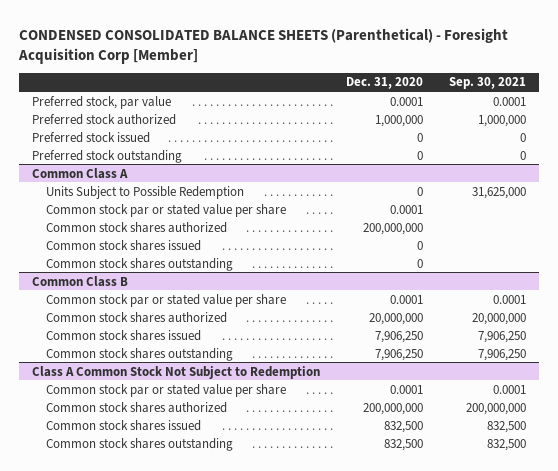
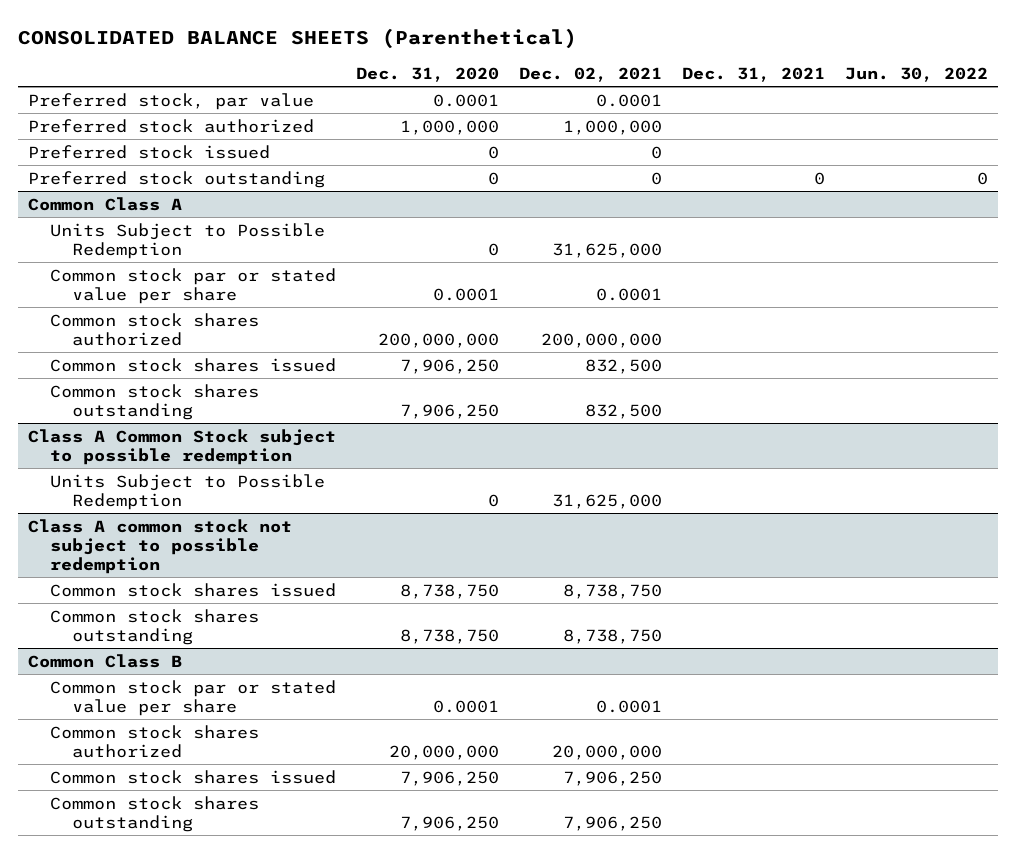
[18,27,509,64] CONDENSED CONSOLIDATED BALANCE SHEETS (Parenthetical) - Foresight Acquisition Corp [Member] -> [18,27,578,49] CONSOLIDATED BALANCE SHEETS (Parenthetical)
[448,77,526,90] Sep. 30, 2021 -> none
none -> [519,66,663,82] Dec. 02, 2021
none -> [682,66,826,82] Dec. 31, 2021
none -> [845,66,989,82] Jun. 30, 2022
[417,240,424,250] 0 -> [400,358,500,374] 7,906,250
[417,258,424,268] 0 -> [400,403,500,419] 7,906,250
none -> [28,428,337,465] Class A Common Stock subject to possible redemption
none -> [49,473,325,510] Units Subject to Possible Redemption
none -> [28,518,293,574] Class A common stock not subject to possible redemption
none -> [49,582,336,597] Common stock shares issued
none -> [49,608,259,645] Common stock shares outstanding
[32,365,321,379] Class A Common Stock Not Subject to Redemption -> none
[45,383,286,397] Common stock par or stated value per share -> none
[45,401,227,413] Common stock shares authorized -> none
[45,419,201,431] Common stock shares issued -> none
[45,437,233,451] Common stock shares outstanding -> none

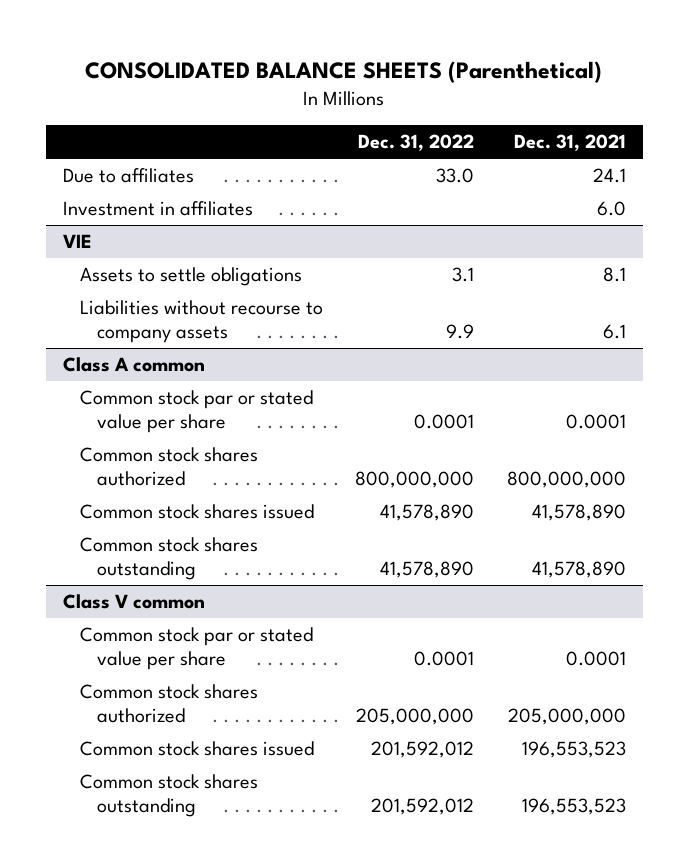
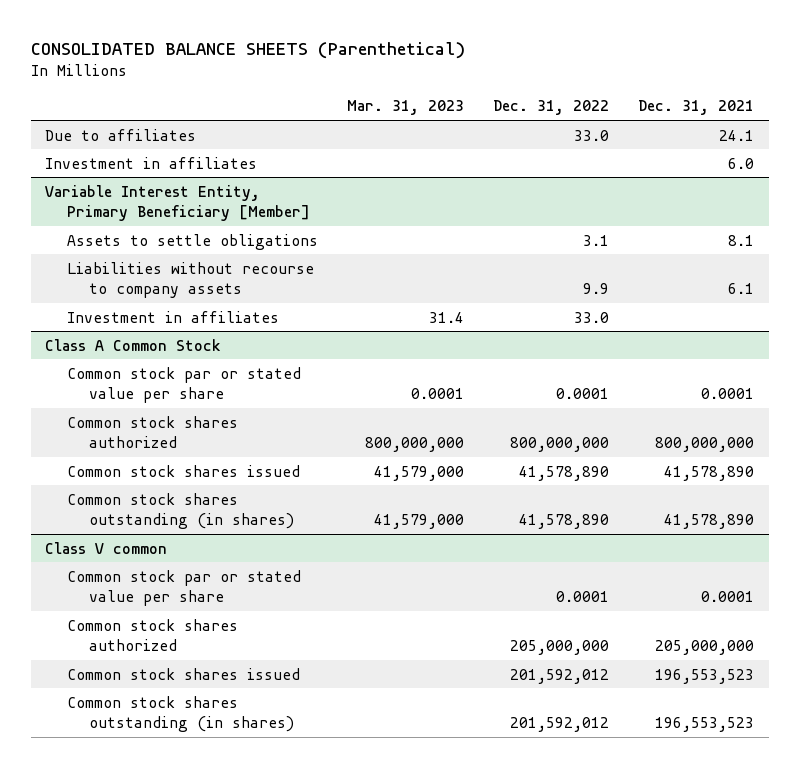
none -> [347,100,465,116] Mar. 31, 2023
[62,234,92,249] VIE -> [45,184,311,221] Variable Interest Entity, Primary Beneficiary [Member]
none -> [67,310,280,323] Investment in affiliates
[62,357,205,373] Class A common -> [45,338,222,351] Class A Common Stock
[79,537,258,581] Common stock shares outstanding -> [67,492,295,529] Common stock shares outstanding (in shares)
[79,774,258,818] Common stock shares outstanding -> [67,695,295,732] Common stock shares outstanding (in shares)

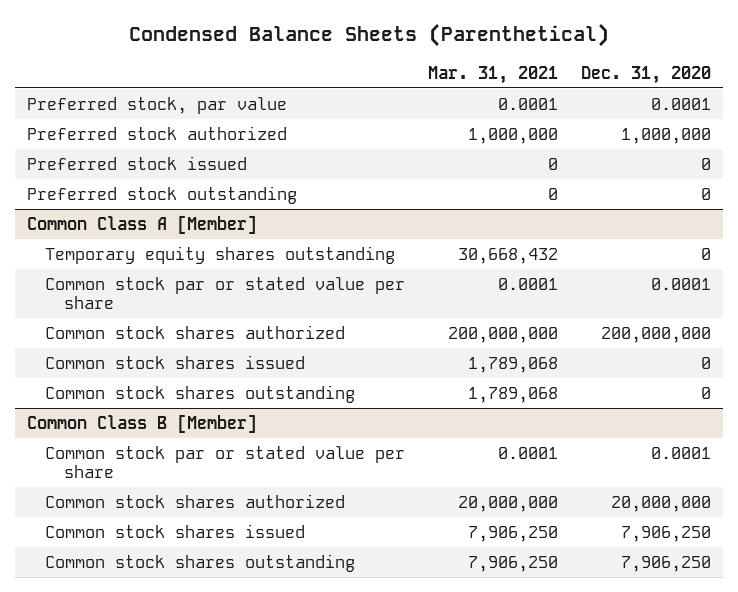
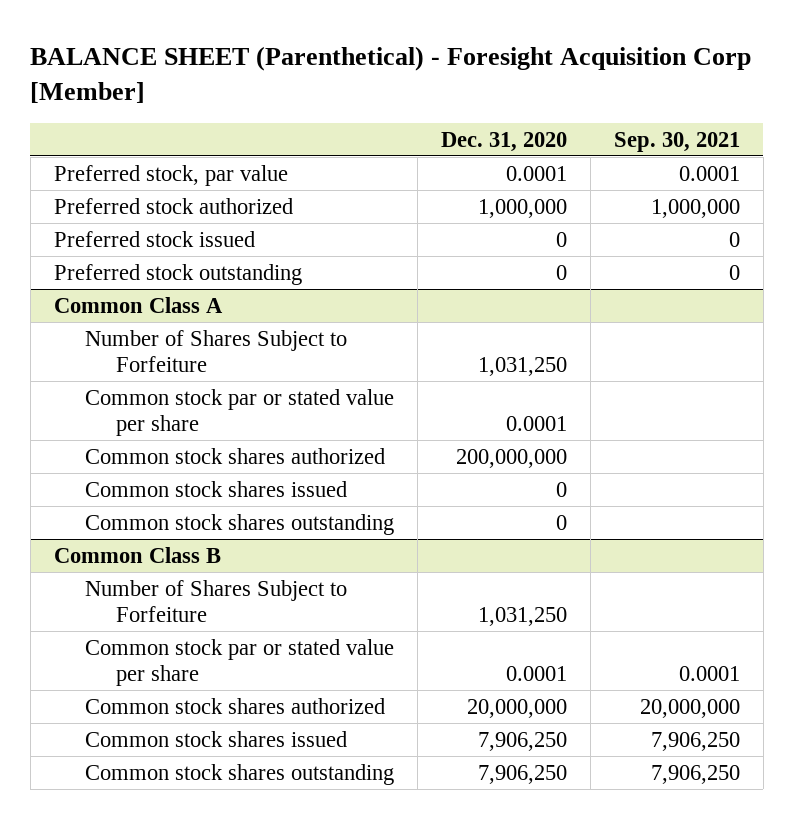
[129,23,610,48] Condensed Balance Sheets (Parenthetical) -> [30,46,752,104] BALANCE SHEET (Parenthetical) - Foresight Acquisition Corp [Member]
[428,65,559,84] Mar. 31, 2021 -> none
none -> [613,131,740,152] Sep. 30, 2021
[45,245,396,264] Temporary equity shares outstanding -> none
[26,214,257,234] Common Class A [Member] -> [53,296,223,313] Common Class A
none -> [84,329,347,373] Number of Shares Subject to Forfeiture
[26,413,257,433] Common Class B [Member] -> [53,546,221,563] Common Class B
none -> [84,579,347,623] Number of Shares Subject to Forfeiture

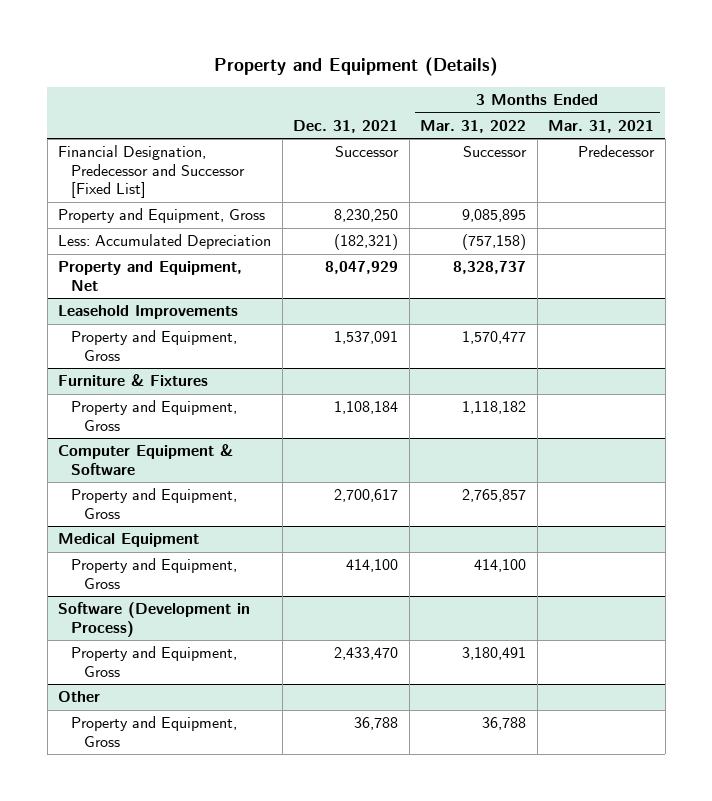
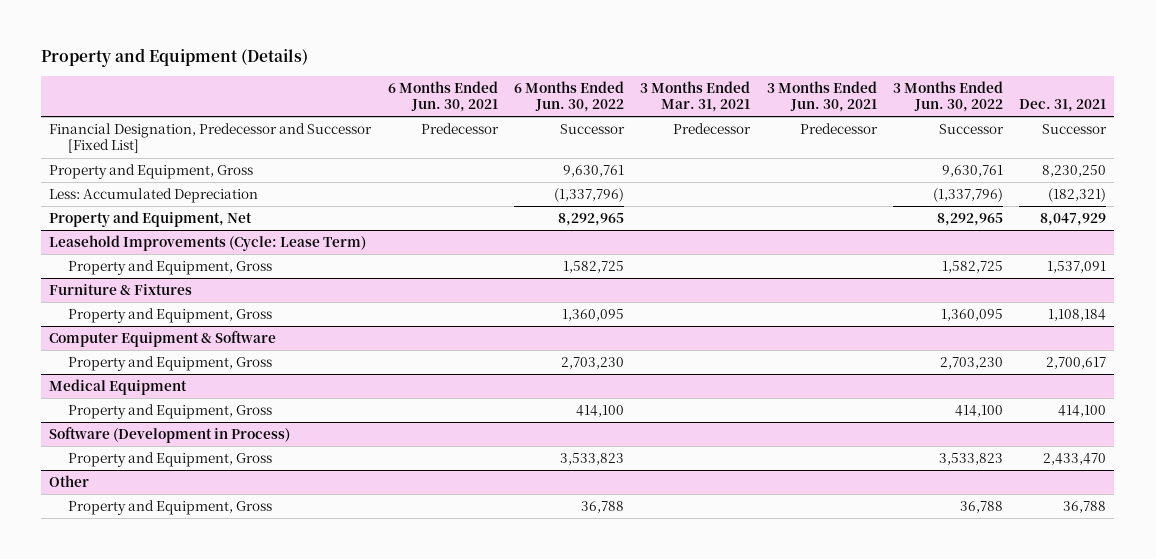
[420,119,527,133] Mar. 31, 2022 -> none
none -> [387,80,498,113] 6 Months Ended Jun. 30, 2021
none -> [513,80,624,113] 6 Months Ended Jun. 30, 2022
none -> [766,80,877,113] 3 Months Ended Jun. 30, 2021
none -> [892,80,1003,113] 3 Months Ended Jun. 30, 2022
[58,305,239,320] Leasehold Improvements -> [49,235,367,252] Leasehold Improvements (Cycle: Lease Term)

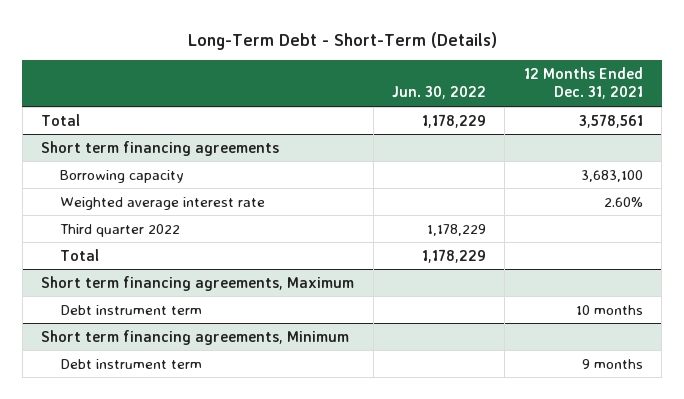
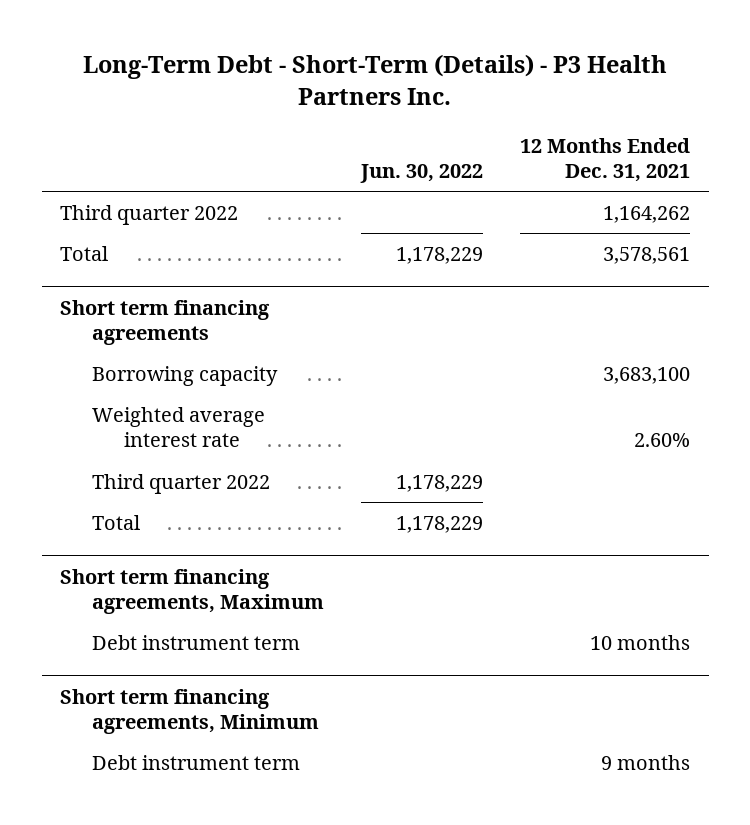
[188,31,498,50] Long-Term Debt - Short-Term (Details) -> [83,54,668,105] Long-Term Debt - Short-Term (Details) - P3 Health Partners Inc.
none -> [60,204,239,225] Third quarter 2022

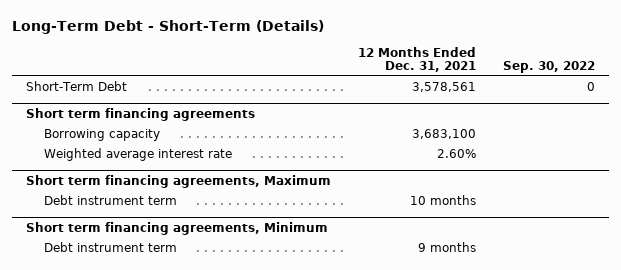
[83,54,668,105] Long-Term Debt - Short-Term (Details) - P3 Health Partners Inc. -> [12,19,325,34] Long-Term Debt - Short-Term (Details)
[360,163,484,183] Jun. 30, 2022 -> none
none -> [503,61,596,74] Sep. 30, 2022
[60,204,239,225] Third quarter 2022 -> none
[60,245,109,261] Total -> [25,81,127,92] Short-Term Debt
[91,473,270,494] Third quarter 2022 -> none
[91,514,140,530] Total -> none

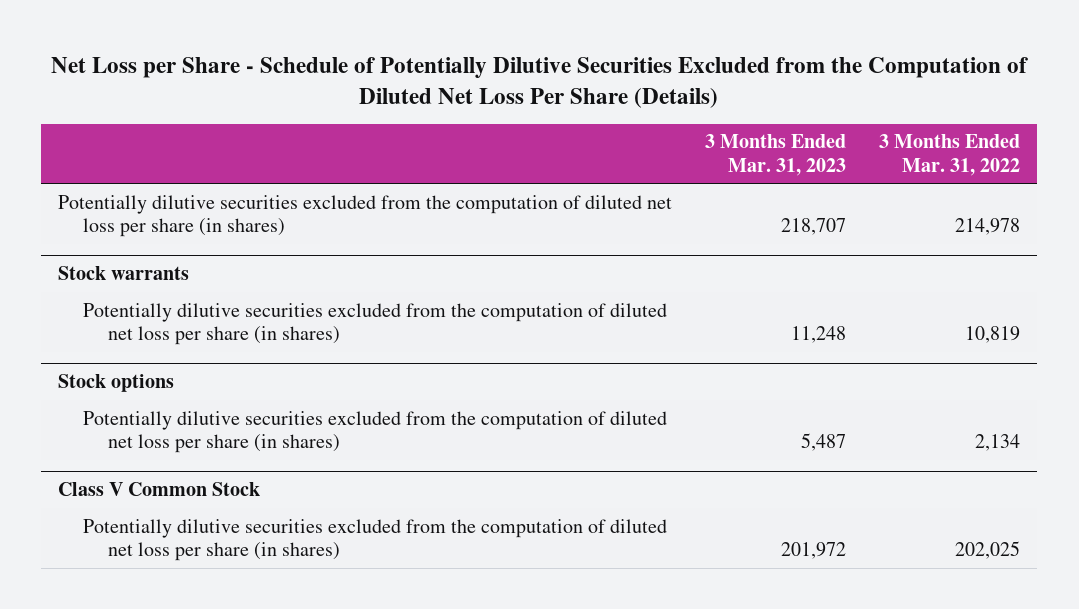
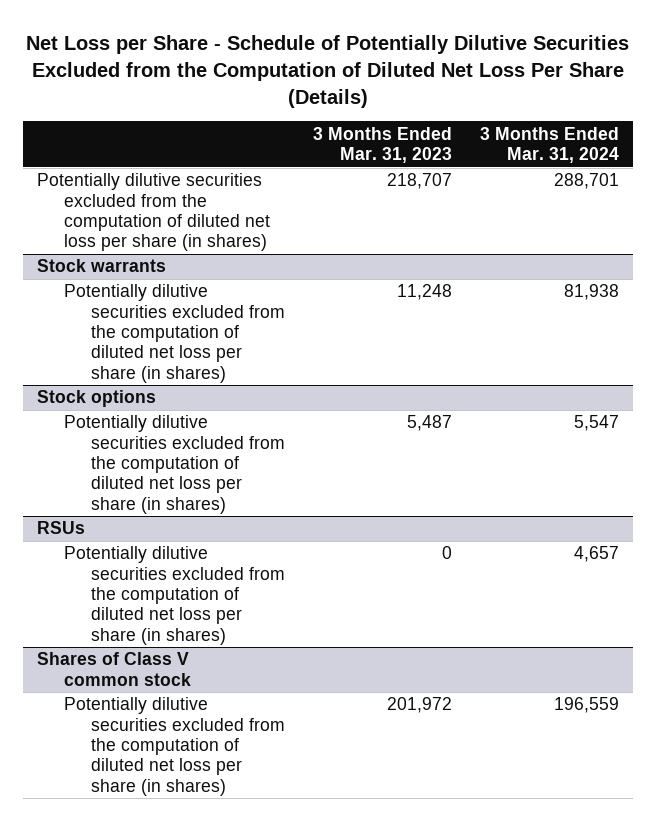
[879,134,1021,176] 3 Months Ended Mar. 31, 2022 -> none
none -> [479,126,619,164] 3 Months Ended Mar. 31, 2024
none -> [36,521,85,535] RSUs
none -> [63,546,286,645] Potentially dilutive securities excluded from the computation of diluted net loss per share (in shares)
[58,482,261,497] Class V Common Stock -> [36,652,191,686] Shares of Class V common stock

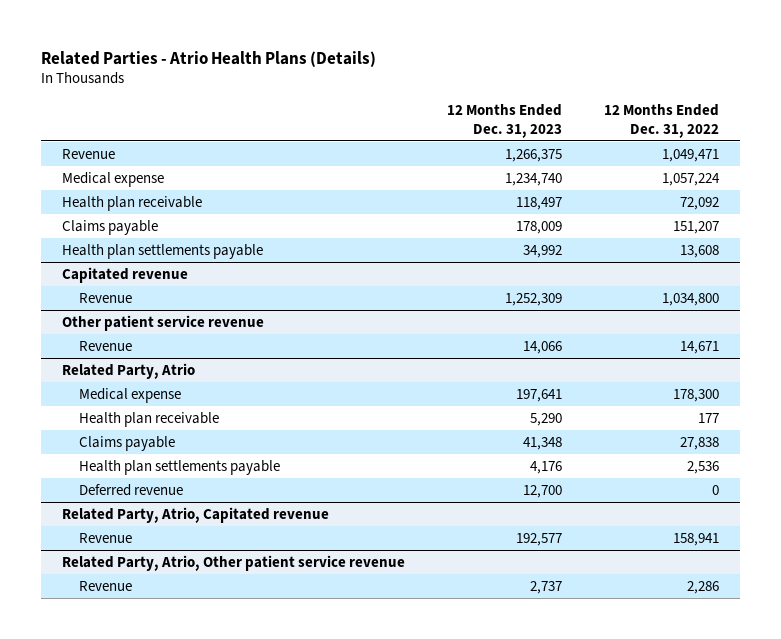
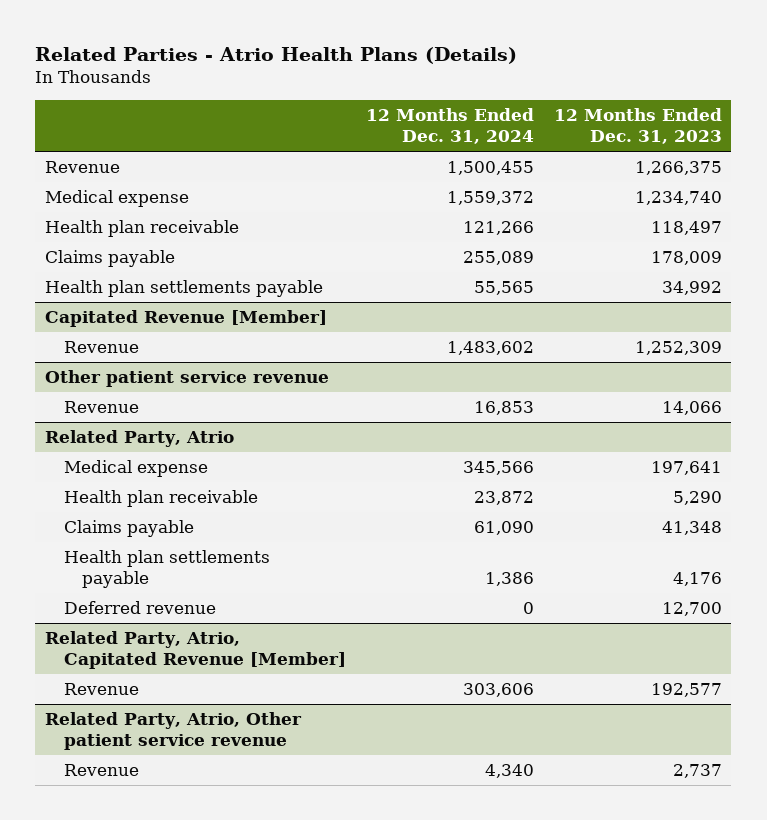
[604,104,720,138] 12 Months Ended Dec. 31, 2022 -> none
none -> [365,107,534,145] 12 Months Ended Dec. 31, 2024
[61,266,188,283] Capitated revenue -> [45,310,328,328] Capitated Revenue [Member]
[61,506,329,523] Related Party, Atrio, Capitated revenue -> [45,631,346,670] Related Party, Atrio, Capitated Revenue [Member]

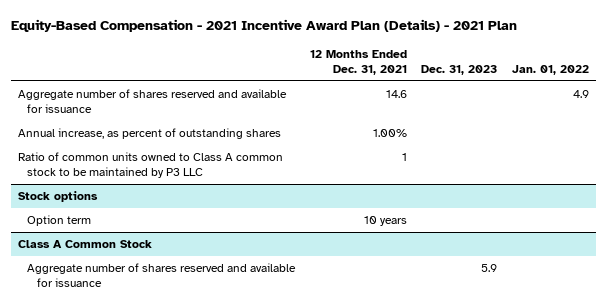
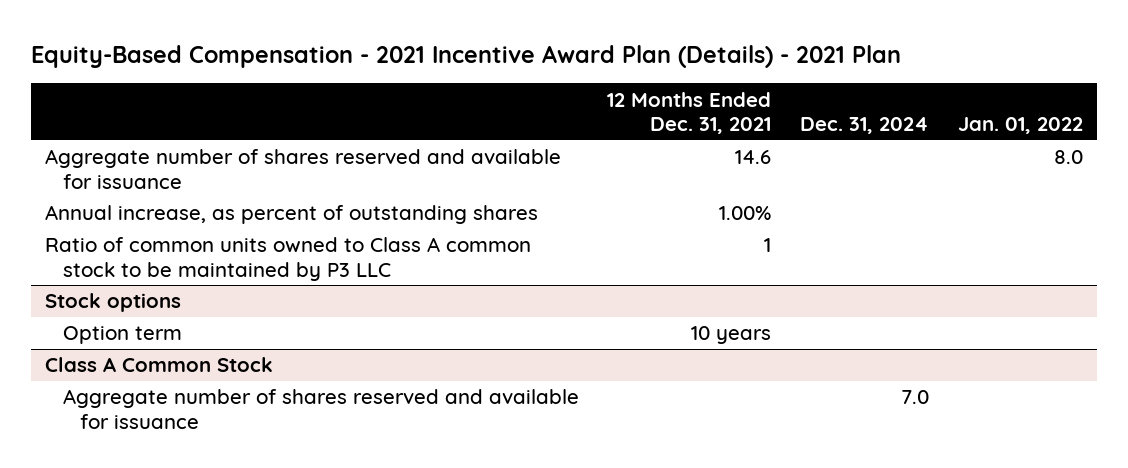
[421,64,498,75] Dec. 31, 2023 -> none
none -> [799,116,929,134] Dec. 31, 2024
[572,90,589,99] 4.9 -> [1053,150,1083,165] 8.0

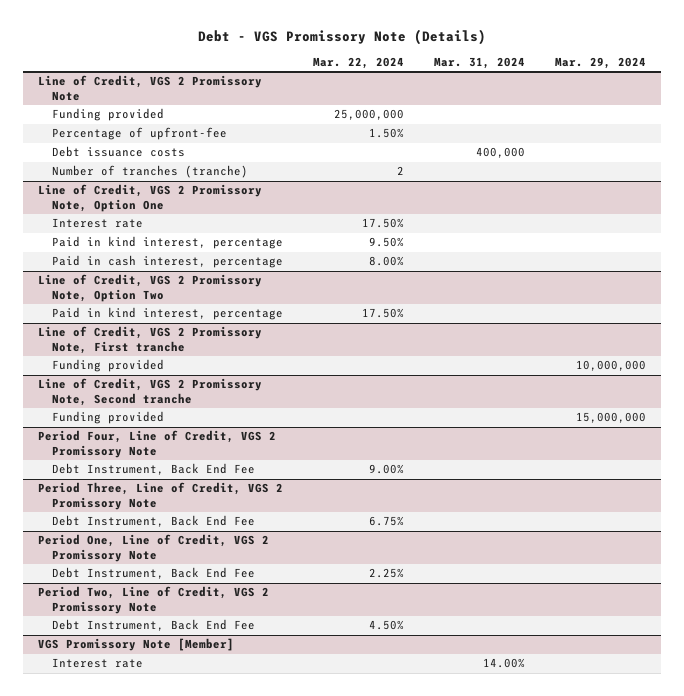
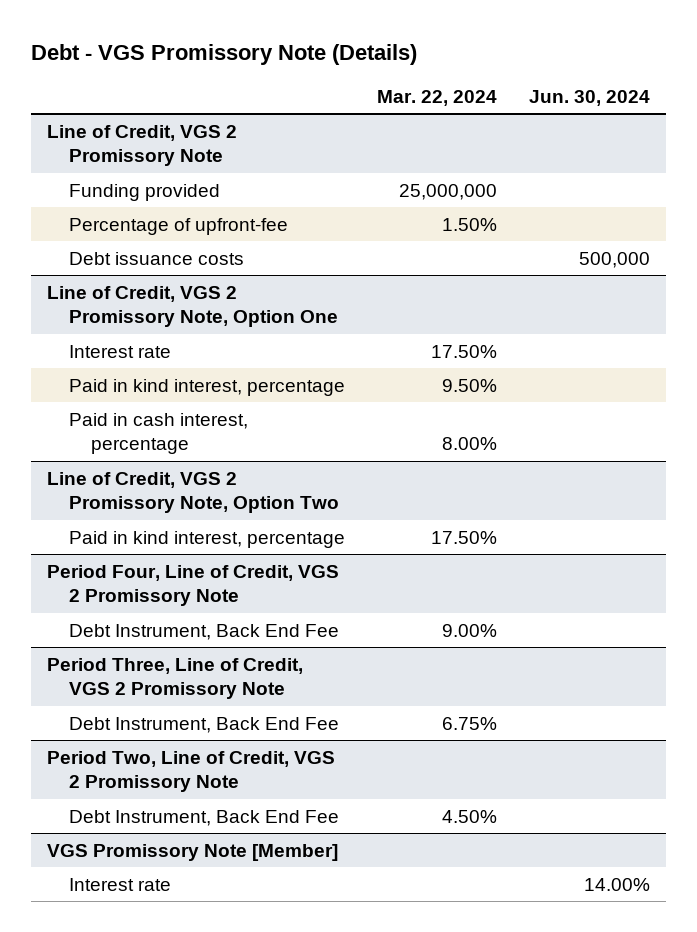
[433,57,525,70] Mar. 31, 2024 -> none
[554,57,646,70] Mar. 29, 2024 -> none
none -> [528,89,650,106] Jun. 30, 2024
[52,165,249,179] Number of tranches (tranche) -> none
[37,326,262,354] Line of Credit, VGS 2 Promissory Note, First tranche -> none
[52,359,165,373] Funding provided -> none
[37,378,262,406] Line of Credit, VGS 2 Promissory Note, Second tranche -> none
[52,411,165,425] Funding provided -> none
[37,534,269,562] Period One, Line of Credit, VGS 2 Promissory Note -> none
[52,567,256,580] Debt Instrument, Back End Fee -> none

